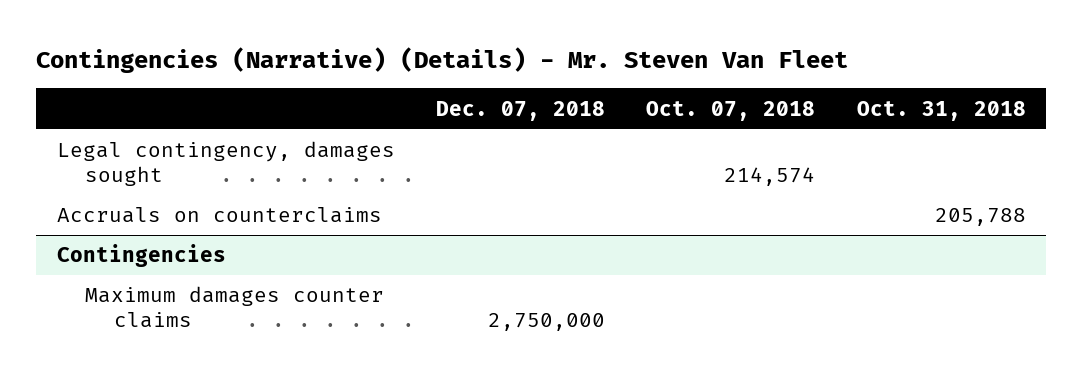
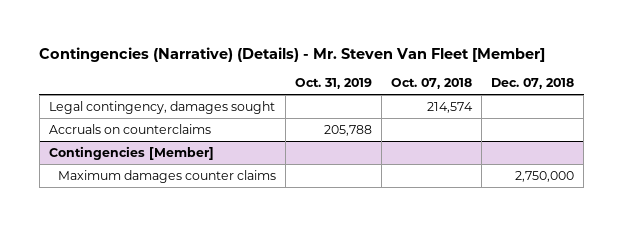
[35,46,848,73] Contingencies (Narrative) (Details) - Mr. Steven Van Fleet -> [39,46,546,62] Contingencies (Narrative) (Details) - Mr. Steven Van Fleet [Member]
[856,100,1026,121] Oct. 31, 2018 -> none
none -> [295,78,373,90] Oct. 31, 2019
[56,244,226,268] Contingencies -> [48,145,214,160] Contingencies [Member]

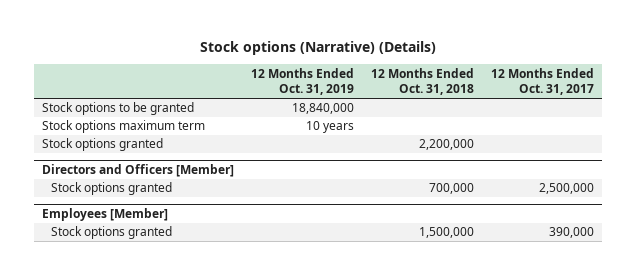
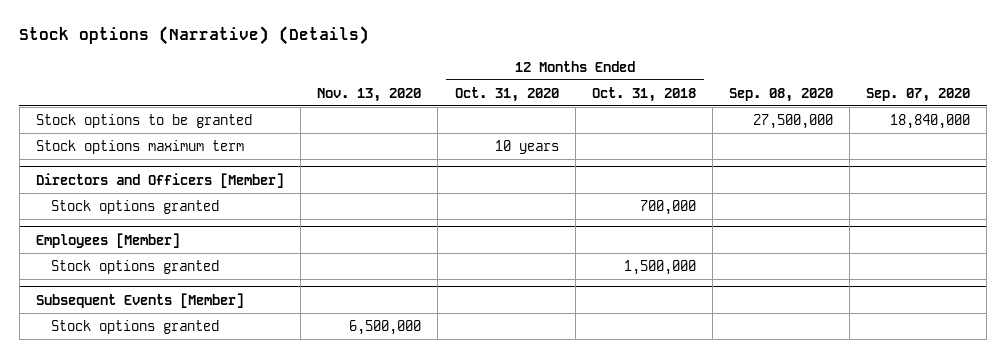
[251,67,355,96] 12 Months Ended Oct. 31, 2019 -> none
[490,67,594,96] 12 Months Ended Oct. 31, 2017 -> none
none -> [317,87,422,102] Nov. 13, 2020
none -> [454,86,559,102] Oct. 31, 2020
none -> [728,87,833,102] Sep. 08, 2020
none -> [866,87,971,102] Sep. 07, 2020
[42,138,164,152] Stock options granted -> none
none -> [36,292,245,308] Subsequent Events [Member]
none -> [50,319,219,334] Stock options granted

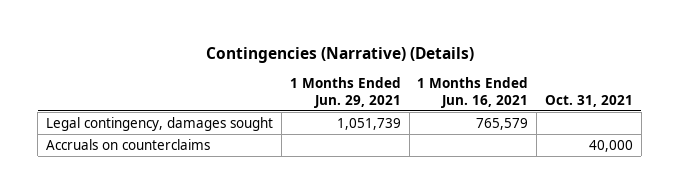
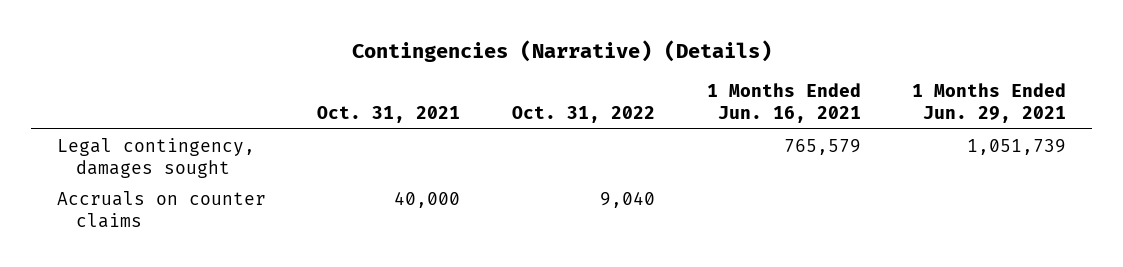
none -> [512,106,656,124] Oct. 31, 2022
[46,138,211,150] Accruals on counterclaims -> [56,190,266,228] Accruals on counter claims

